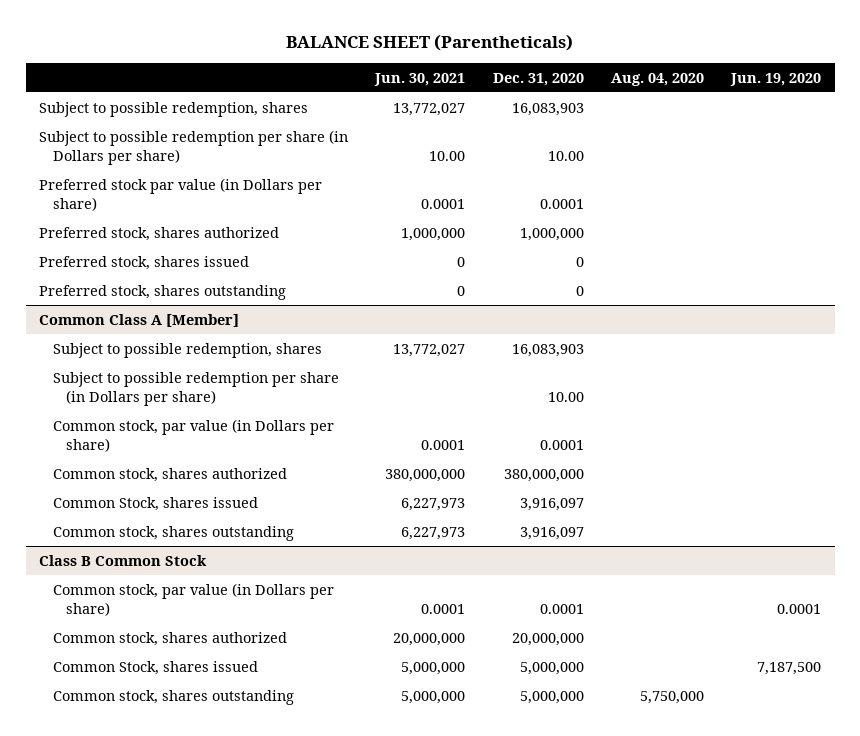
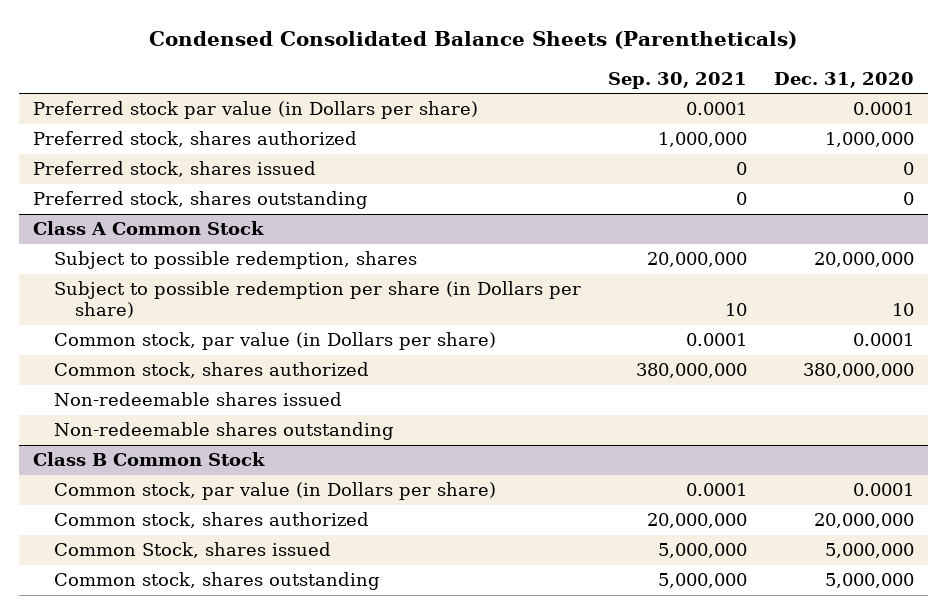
[286,34,574,52] BALANCE SHEET (Parentheticals) -> [149,31,798,50] Condensed Consolidated Balance Sheets (Parentheticals)
[374,72,466,86] Jun. 30, 2021 -> none
[610,72,704,86] Aug. 04, 2020 -> none
[729,72,821,86] Jun. 19, 2020 -> none
none -> [608,71,748,89] Sep. 30, 2021
[39,101,309,117] Subject to possible redemption, shares -> none
[39,129,349,165] Subject to possible redemption per share (in Dollars per share) -> none
[39,313,240,327] Common Class A [Member] -> [32,221,264,236] Class A Common Stock
[511,343,584,357] 16,083,903 -> [814,252,915,268] 20,000,000
[547,391,584,402] 10.00 -> [892,303,915,317] 10
[52,496,258,511] Common Stock, shares issued -> none
[52,525,294,541] Common stock, shares outstanding -> none
none -> [53,392,342,407] Non-redeemable shares issued
none -> [53,422,394,441] Non-redeemable shares outstanding

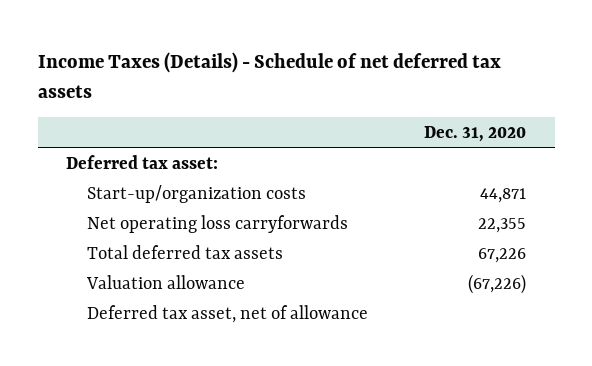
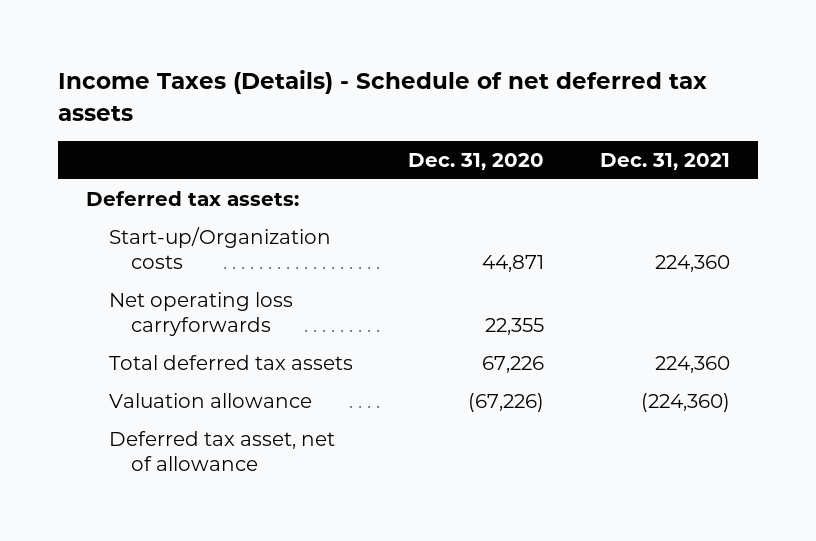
none -> [599,152,730,170] Dec. 31, 2021
[66,154,219,169] Deferred tax asset: -> [85,191,299,207] Deferred tax assets:
[86,184,306,203] Start-up/organization costs -> [108,227,331,270] Start-up/Organization costs

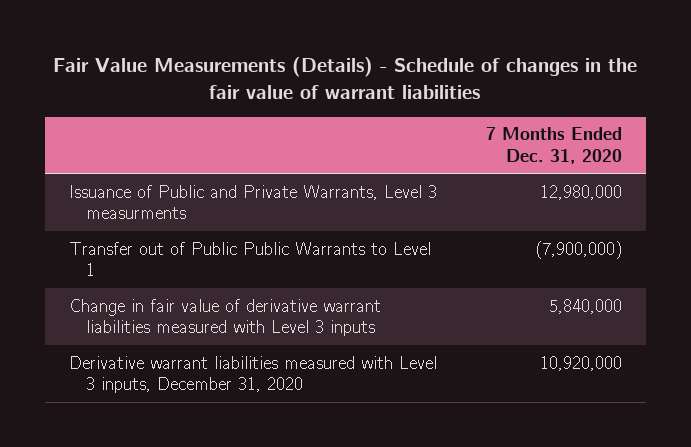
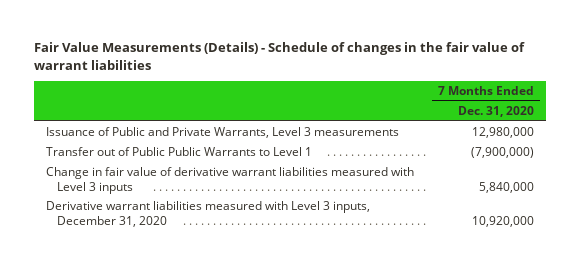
[69,184,438,220] Issuance of Public and Private Warrants, Level 3 measurments -> [46,126,400,138] Issuance of Public and Private Warrants, Level 3 measurements

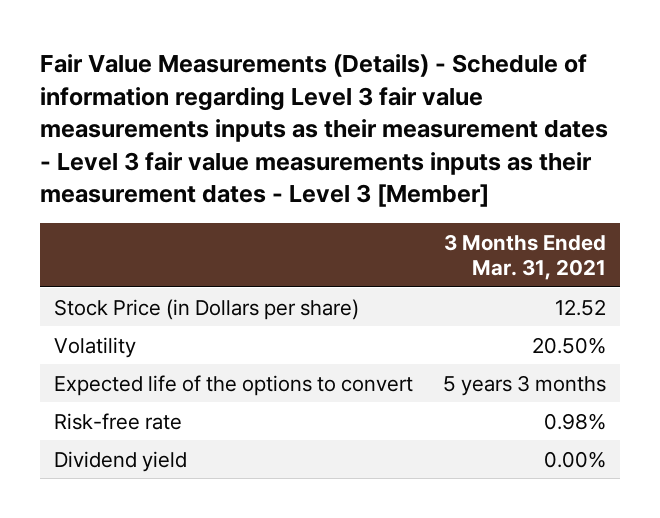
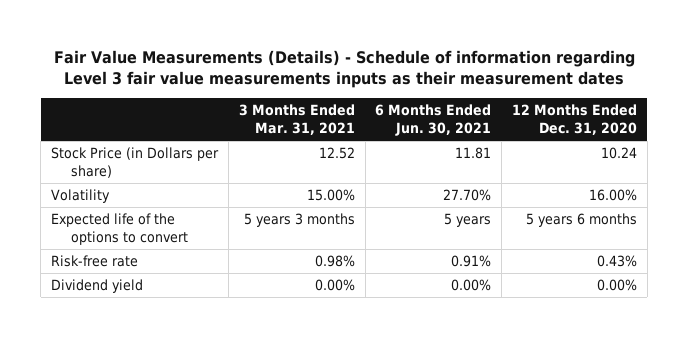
[39,54,608,208] Fair Value Measurements (Details) - Schedule of information regarding Level 3 fair value measurements inputs as their measurement dates - Level 3 fair value measurements inputs as their measurement dates - Level 3 [Member] -> [54,49,636,89] Fair Value Measurements (Details) - Schedule of information regarding Level 3 fair value measurements inputs as their measurement dates
none -> [375,104,492,137] 6 Months Ended Jun. 30, 2021
none -> [512,104,638,136] 12 Months Ended Dec. 31, 2020
[531,336,606,354] 20.50% -> [306,189,355,202] 15.00%

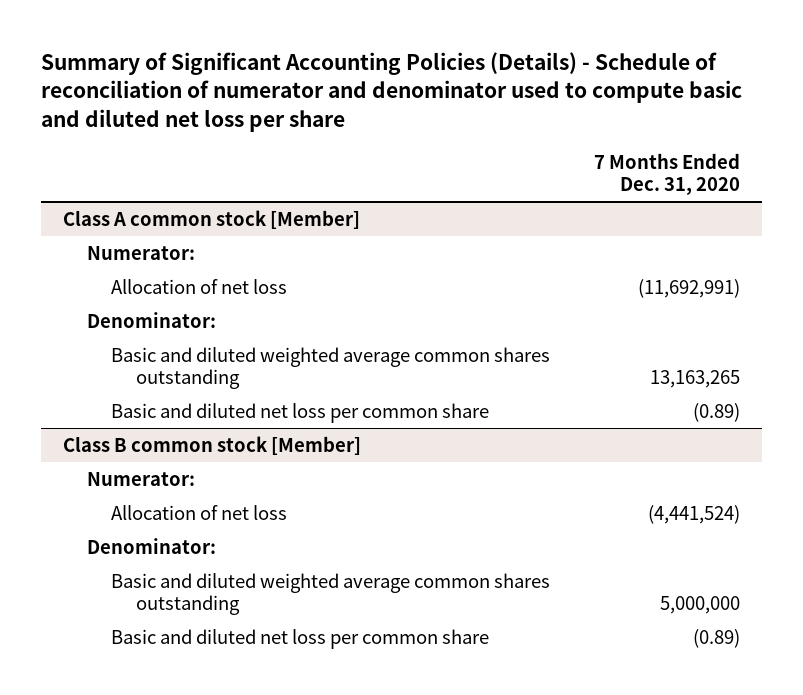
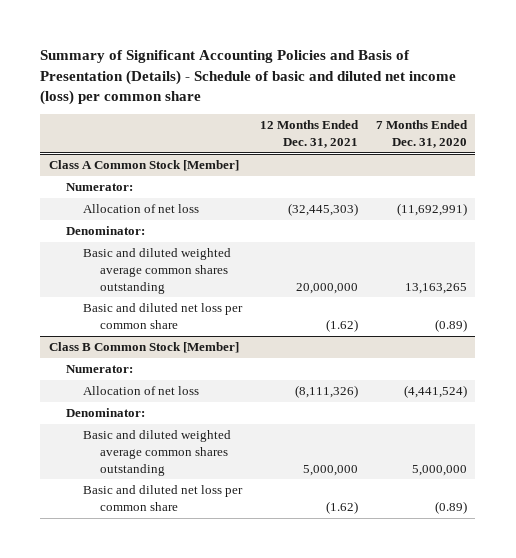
[41,51,743,132] Summary of Significant Accounting Policies (Details) - Schedule of reconciliation of numerator and denominator used to compute basic and diluted net loss per share -> [40,50,457,105] Summary of Significant Accounting Policies and Basis of Presentation (Details) - Schedule of basic and diluted net income (loss) per common share
none -> [259,120,359,148] 12 Months Ended Dec. 31, 2021
[62,209,360,229] Class A common stock [Member] -> [49,160,240,172] Class A Common Stock [Member]
[62,435,361,455] Class B common stock [Member] -> [49,342,240,354] Class B Common Stock [Member]

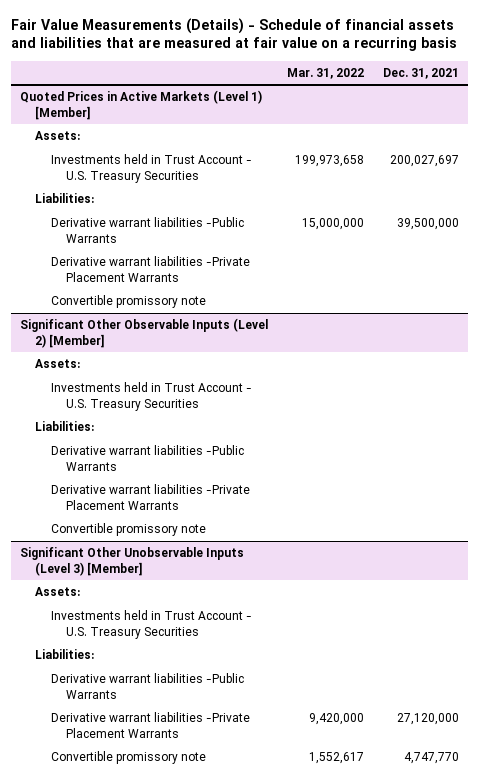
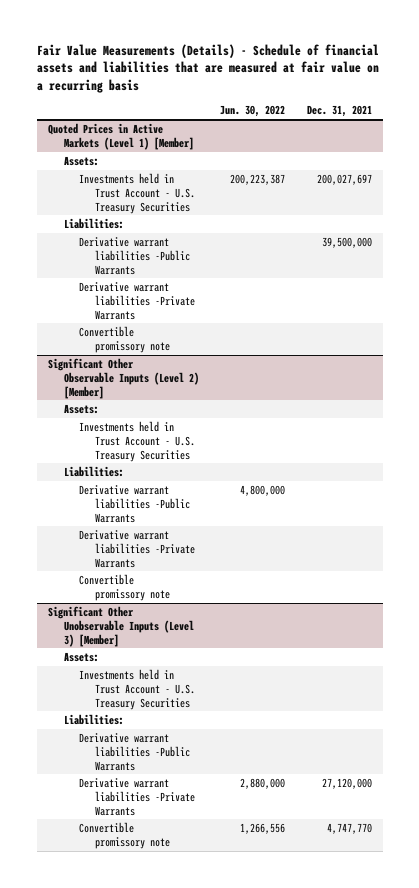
[286,67,364,79] Mar. 31, 2022 -> none
none -> [220,105,286,118] Jun. 30, 2022
[50,256,250,282] Derivative warrant liabilities -Private Placement Warrants -> [79,281,196,320] Derivative warrant liabilities -Private Warrants
[50,484,250,510] Derivative warrant liabilities -Private Placement Warrants -> [79,529,196,568] Derivative warrant liabilities -Private Warrants
[50,712,250,738] Derivative warrant liabilities -Private Placement Warrants -> [79,777,196,816] Derivative warrant liabilities -Private Warrants

